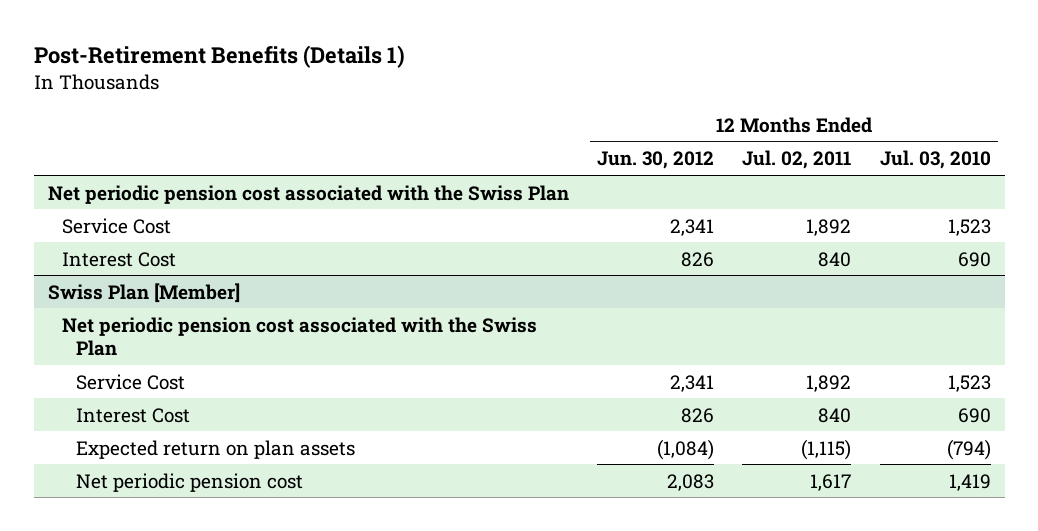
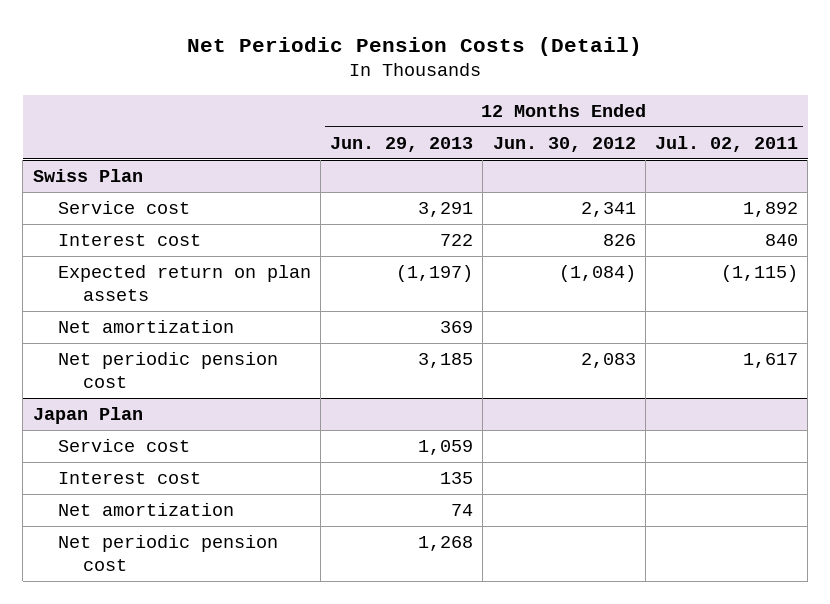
[33,45,405,69] Post-Retirement Benefits (Details 1) -> [187,36,643,56] Net Periodic Pension Costs (Detail)
[879,150,991,170] Jul. 03, 2010 -> none
none -> [330,137,474,153] Jun. 29, 2013
[47,184,569,204] Net periodic pension cost associated with the Swiss Plan -> none
[62,217,172,234] Service Cost -> none
[62,251,177,267] Interest Cost -> none
[62,316,538,357] Net periodic pension cost associated with the Swiss Plan -> none
[47,282,240,303] Swiss Plan [Member] -> [32,169,143,183] Swiss Plan
[76,373,186,390] Service Cost -> [57,201,190,215] Service cost
[76,407,191,423] Interest Cost -> [57,234,201,247] Interest cost
none -> [57,320,234,334] Net amortization
none -> [32,407,143,425] Japan Plan
none -> [57,439,190,453] Service cost
none -> [57,472,201,485] Interest cost
none -> [57,503,234,517] Net amortization
none -> [57,535,278,572] Net periodic pension cost

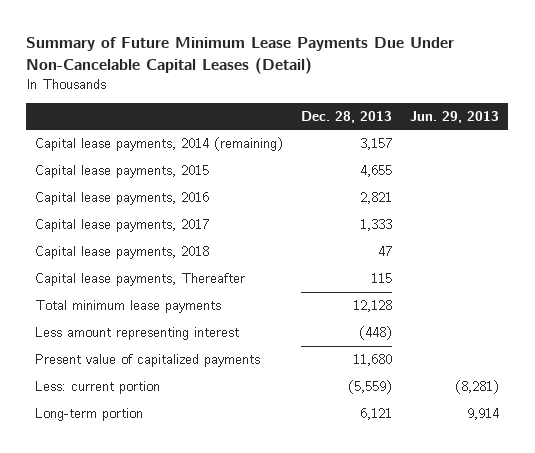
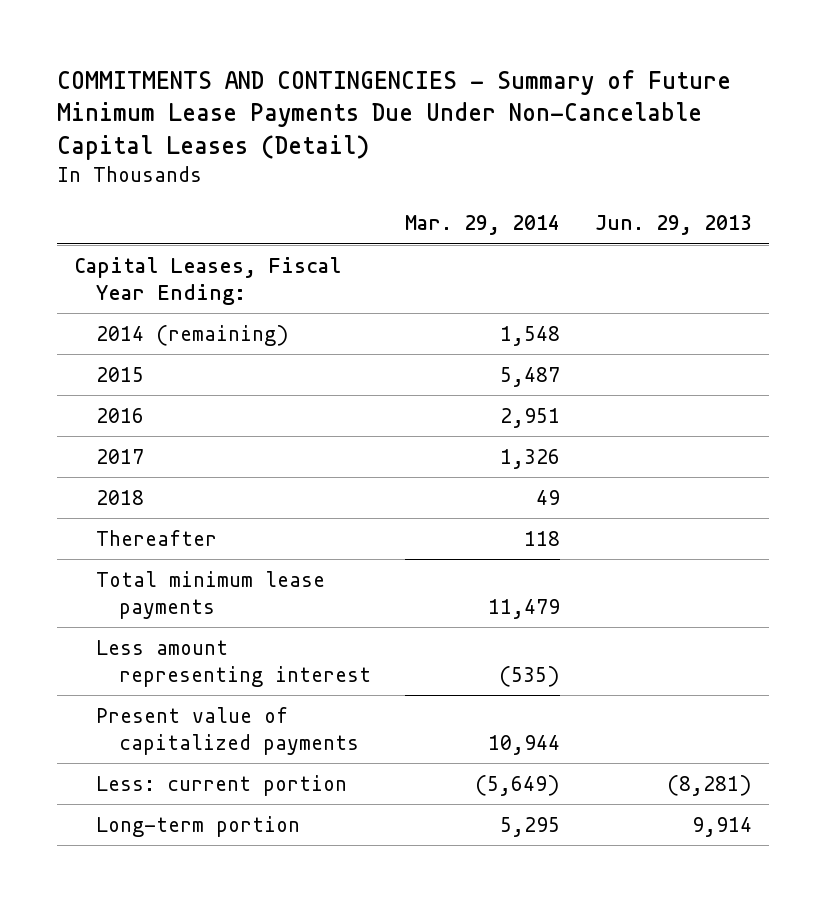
[26,36,455,74] Summary of Future Minimum Lease Payments Due Under Non-Cancelable Capital Leases (Detail) -> [56,69,731,160] COMMITMENTS AND CONTINGENCIES - Summary of Future Minimum Lease Payments Due Under Non-Cancelable Capital Leases (Detail)
[301,110,393,123] Dec. 28, 2013 -> none
none -> [405,215,561,236] Mar. 29, 2014
none -> [73,256,341,305] Capital Leases, Fiscal Year Ending:
[35,137,284,152] Capital lease payments, 2014 (remaining) -> [96,324,290,346] 2014 (remaining)
[35,165,210,179] Capital lease payments, 2015 -> [96,366,145,382] 2015
[35,192,210,206] Capital lease payments, 2016 -> [96,407,145,423] 2016
[35,219,210,233] Capital lease payments, 2017 -> [96,448,145,464] 2017
[35,246,210,260] Capital lease payments, 2018 -> [96,489,145,505] 2018
[35,273,246,287] Capital lease payments, Thereafter -> [96,529,218,546] Thereafter

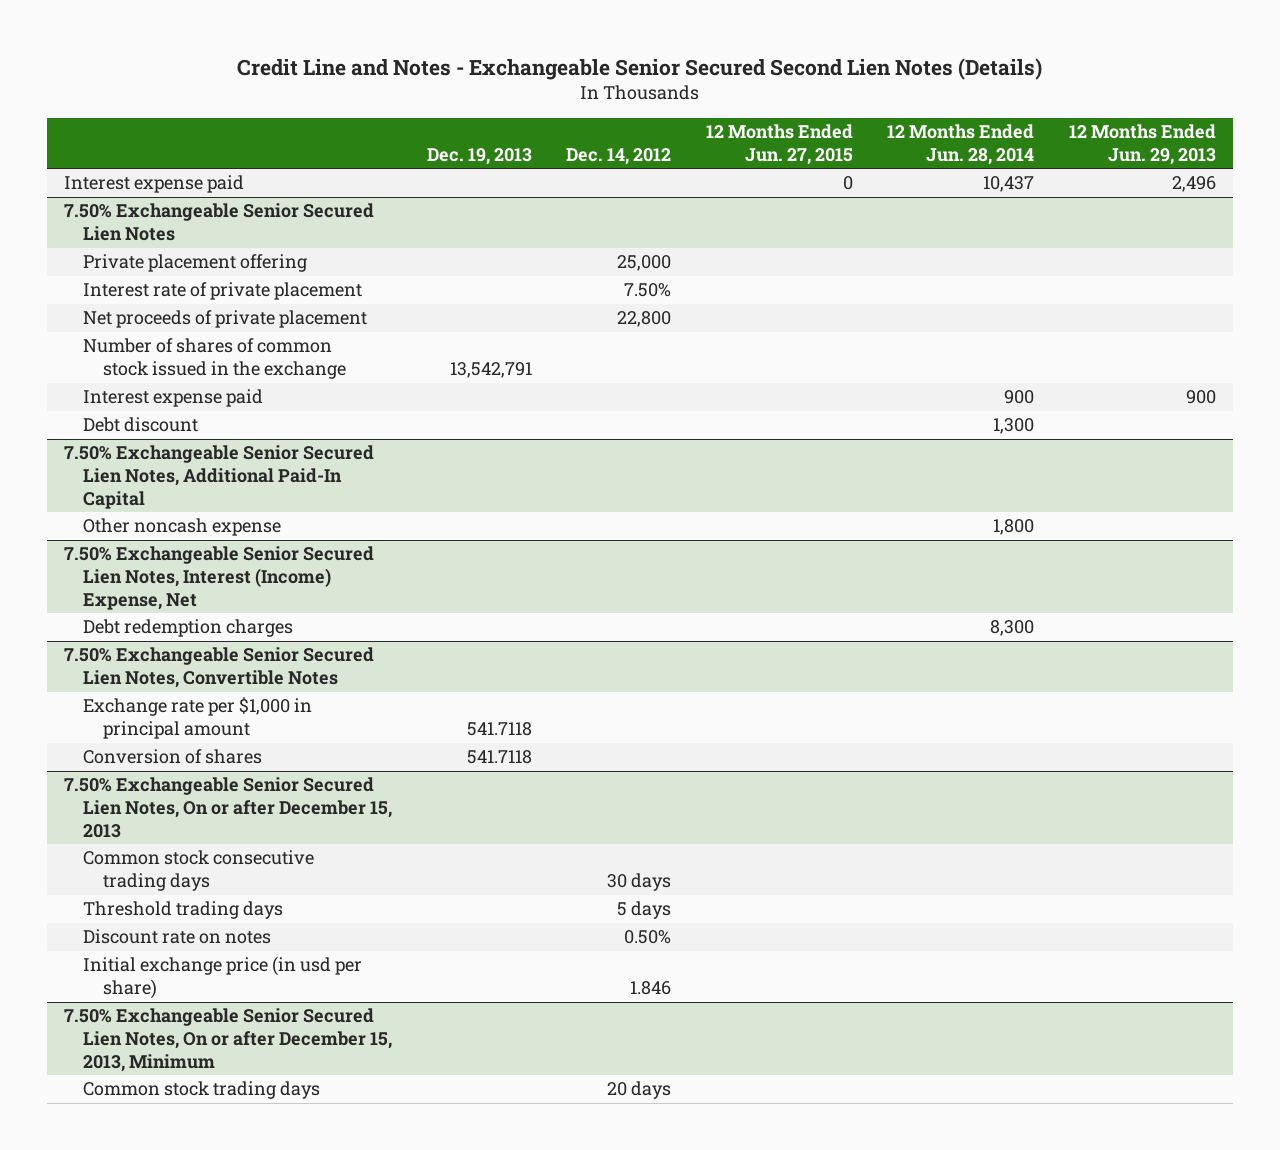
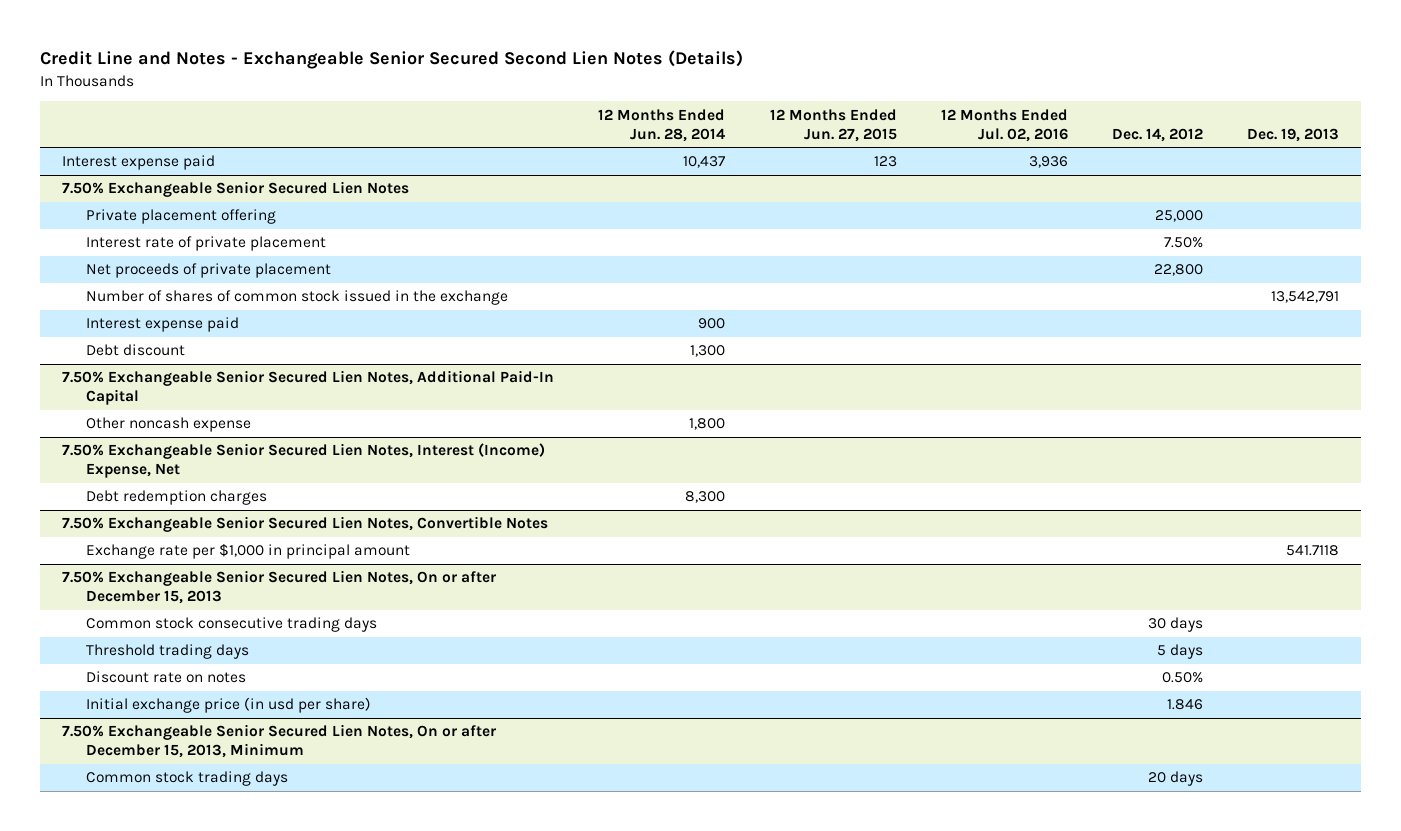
[1068,124,1216,165] 12 Months Ended Jun. 29, 2013 -> none
none -> [940,108,1068,142] 12 Months Ended Jul. 02, 2016
[842,176,853,191] 0 -> [873,156,897,168] 123
[83,749,263,765] Conversion of shares -> none

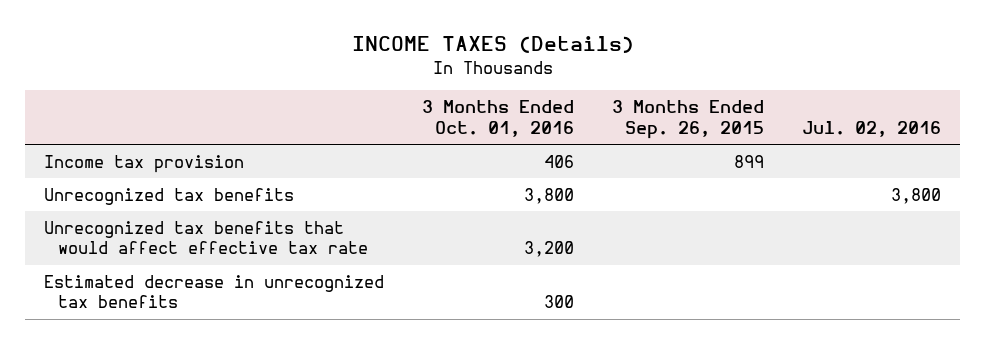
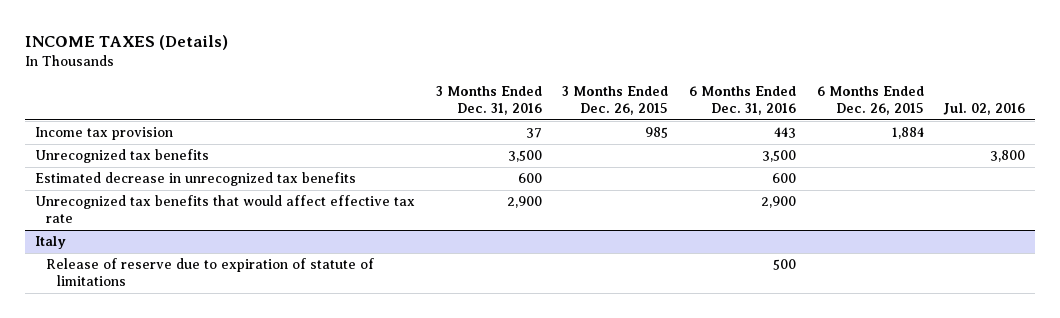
[422,100,575,137] 3 Months Ended Oct. 01, 2016 -> none
[612,100,765,139] 3 Months Ended Sep. 26, 2015 -> none
none -> [435,86,542,116] 3 Months Ended Dec. 31, 2016
none -> [562,86,669,116] 3 Months Ended Dec. 26, 2015
none -> [688,86,796,116] 6 Months Ended Dec. 31, 2016
none -> [816,86,924,116] 6 Months Ended Dec. 26, 2015
[44,220,369,255] Unrecognized tax benefits that would affect effective tax rate -> [35,195,416,224] Unrecognized tax benefits that would affect effective tax rate
none -> [35,236,67,250] Italy
none -> [45,258,374,287] Release of reserve due to expiration of statute of limitations

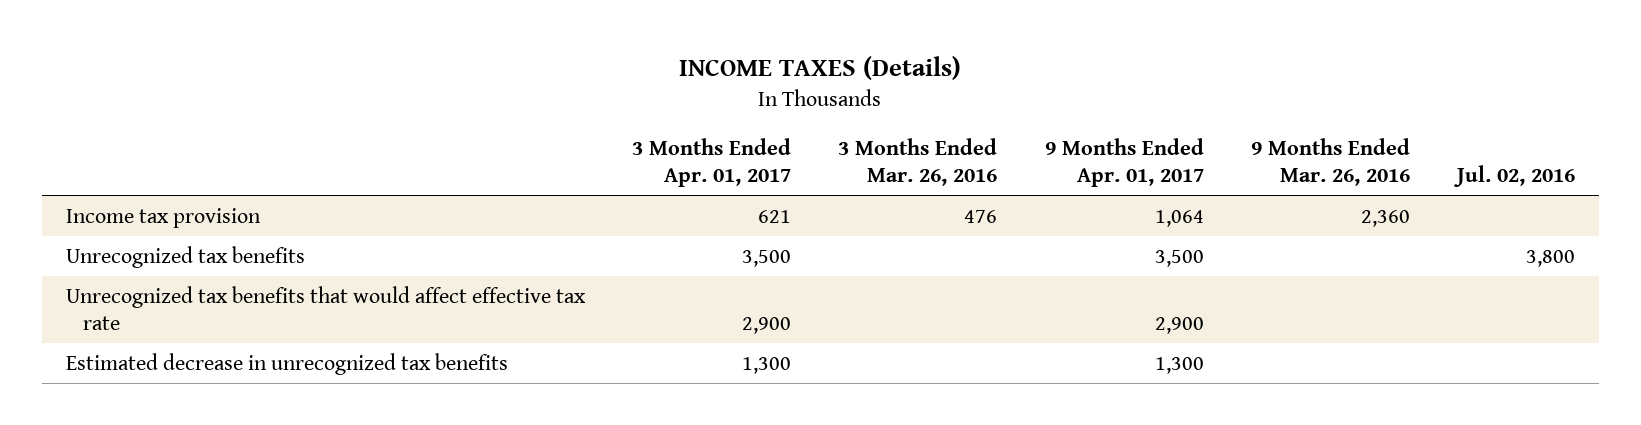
[435,86,542,116] 3 Months Ended Dec. 31, 2016 -> none
[562,86,669,116] 3 Months Ended Dec. 26, 2015 -> none
[688,86,796,116] 6 Months Ended Dec. 31, 2016 -> none
[816,86,924,116] 6 Months Ended Dec. 26, 2015 -> none
none -> [632,138,792,188] 3 Months Ended Apr. 01, 2017
none -> [838,138,998,187] 3 Months Ended Mar. 26, 2016
none -> [1044,138,1204,188] 9 Months Ended Apr. 01, 2017
none -> [1250,138,1410,187] 9 Months Ended Mar. 26, 2016
[35,236,67,250] Italy -> none
[45,258,374,287] Release of reserve due to expiration of statute of limitations -> none
[35,172,357,187] Estimated decrease in unrecognized tax benefits -> [65,352,508,375] Estimated decrease in unrecognized tax benefits

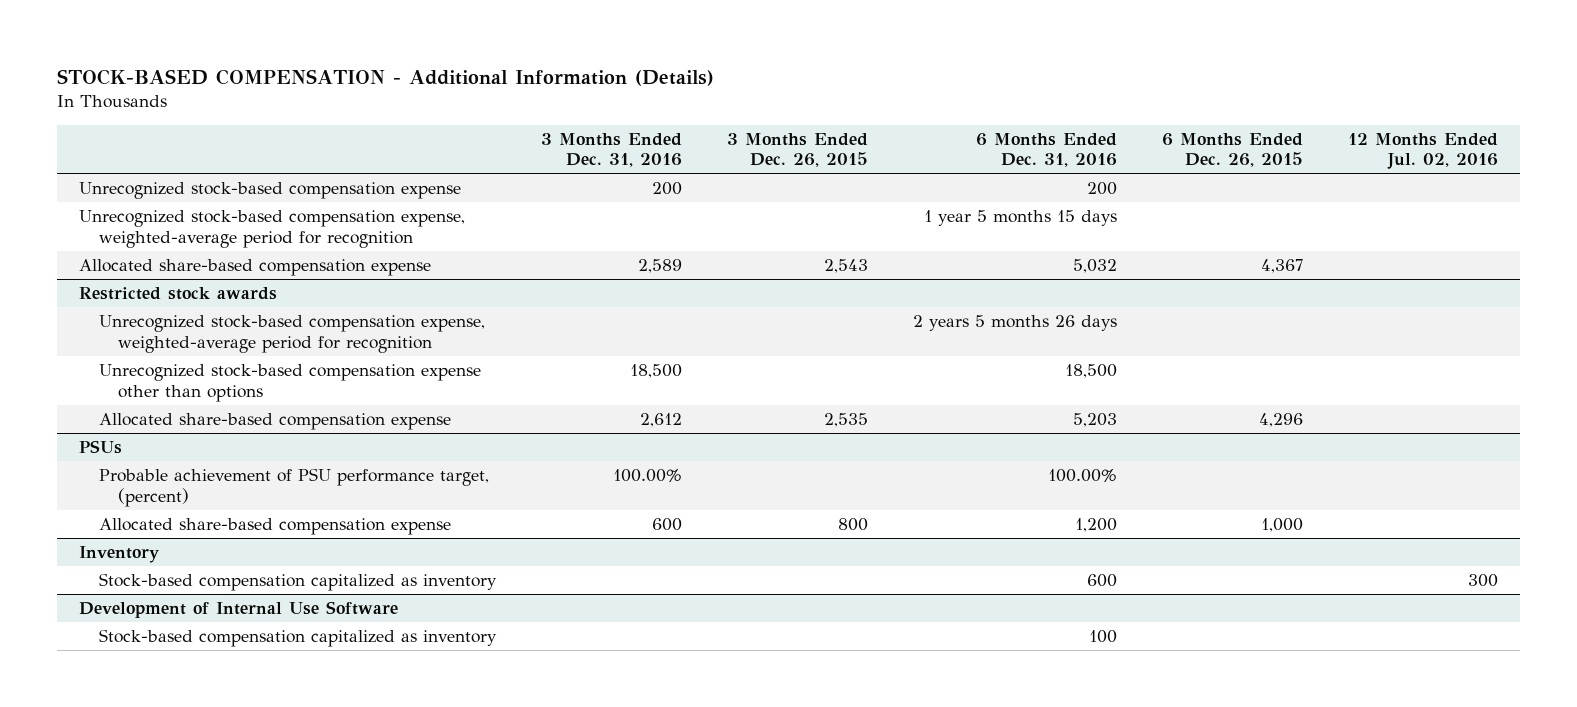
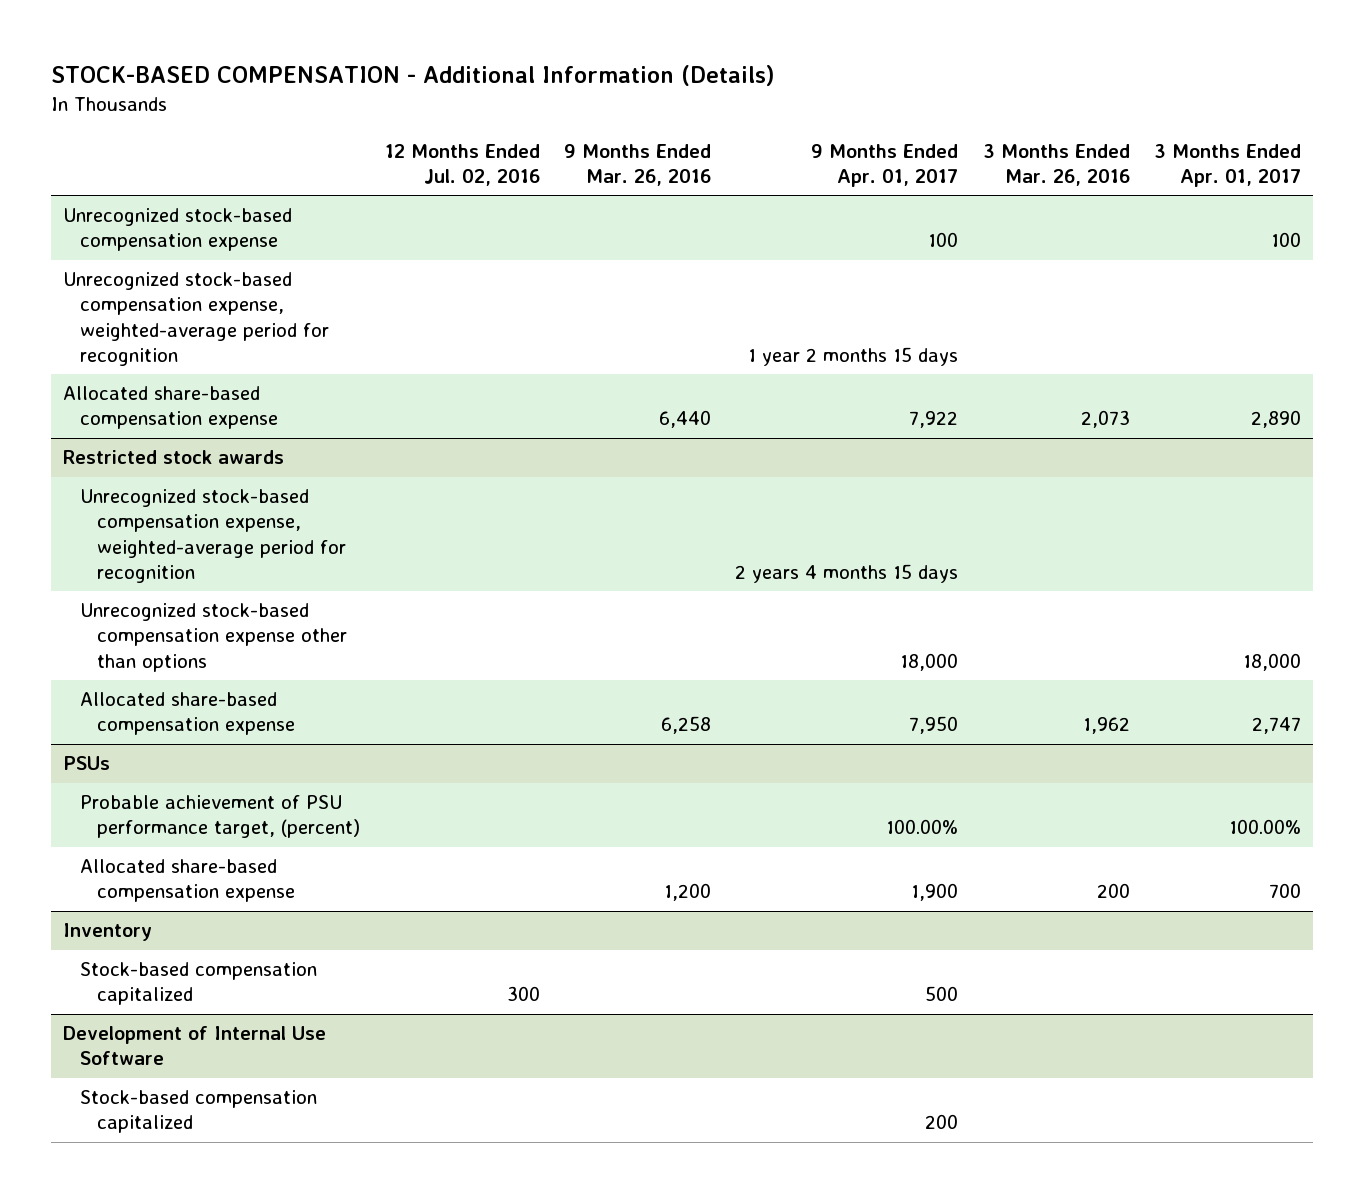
[540,132,682,168] 3 Months Ended Dec. 31, 2016 -> none
[726,132,868,168] 3 Months Ended Dec. 26, 2015 -> none
[975,132,1117,168] 6 Months Ended Dec. 31, 2016 -> none
[1161,132,1303,168] 6 Months Ended Dec. 26, 2015 -> none
none -> [563,143,711,186] 9 Months Ended Mar. 26, 2016
none -> [811,143,959,187] 9 Months Ended Apr. 01, 2017
none -> [982,143,1130,186] 3 Months Ended Mar. 26, 2016
none -> [1153,143,1301,187] 3 Months Ended Apr. 01, 2017
[98,573,497,592] Stock-based compensation capitalized as inventory -> [80,962,318,1006] Stock-based compensation capitalized
[98,629,497,648] Stock-based compensation capitalized as inventory -> [80,1090,318,1134] Stock-based compensation capitalized

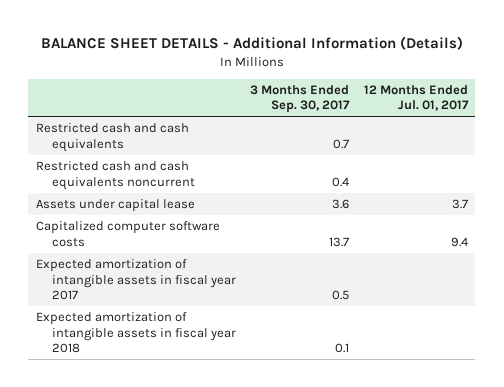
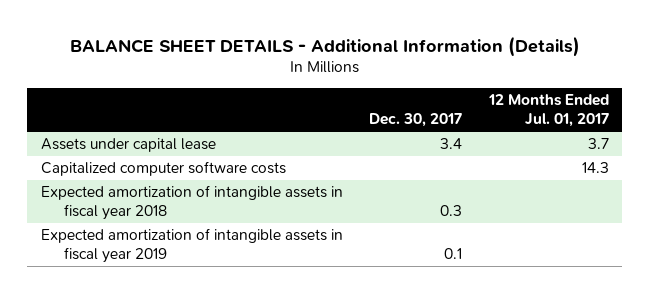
[250,84,351,114] 3 Months Ended Sep. 30, 2017 -> none
none -> [369,113,463,128] Dec. 30, 2017
[35,123,189,152] Restricted cash and cash equivalents -> none
[35,161,195,190] Restricted cash and cash equivalents noncurrent -> none
[35,259,236,301] Expected amortization of intangible assets in fiscal year 2017 -> none
[451,236,469,247] 9.4 -> [581,162,609,174] 14.3
none -> [40,228,343,264] Expected amortization of intangible assets in fiscal year 2019

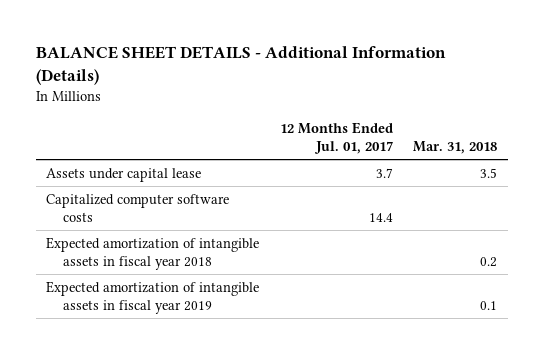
[369,113,463,128] Dec. 30, 2017 -> none
none -> [413,140,498,154] Mar. 31, 2018
[581,162,609,174] 14.3 -> [368,212,393,222] 14.4

